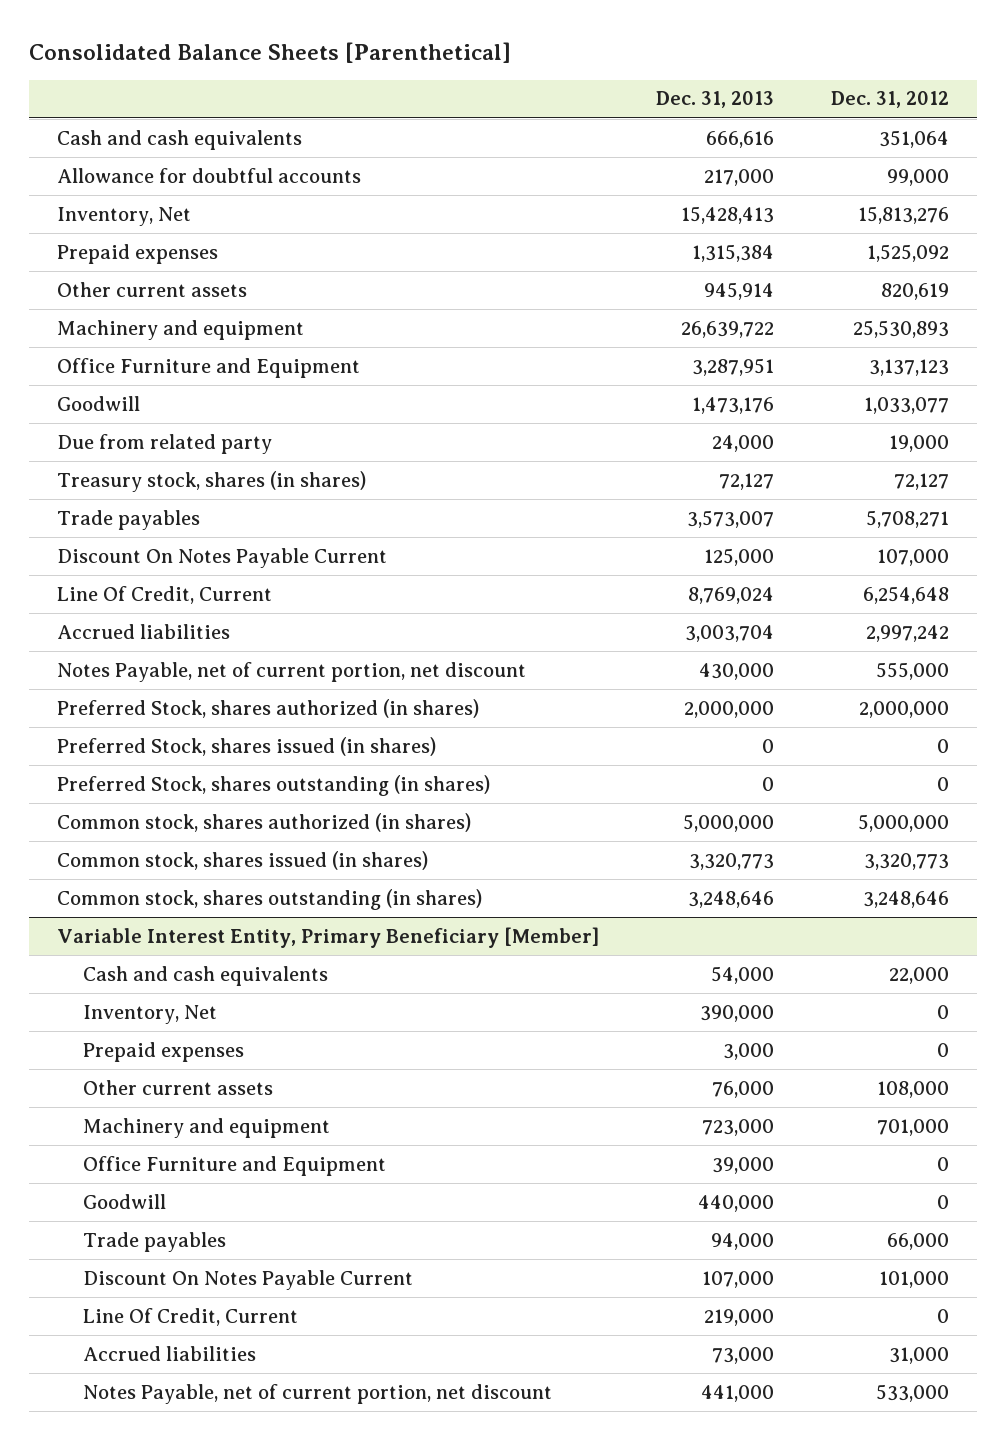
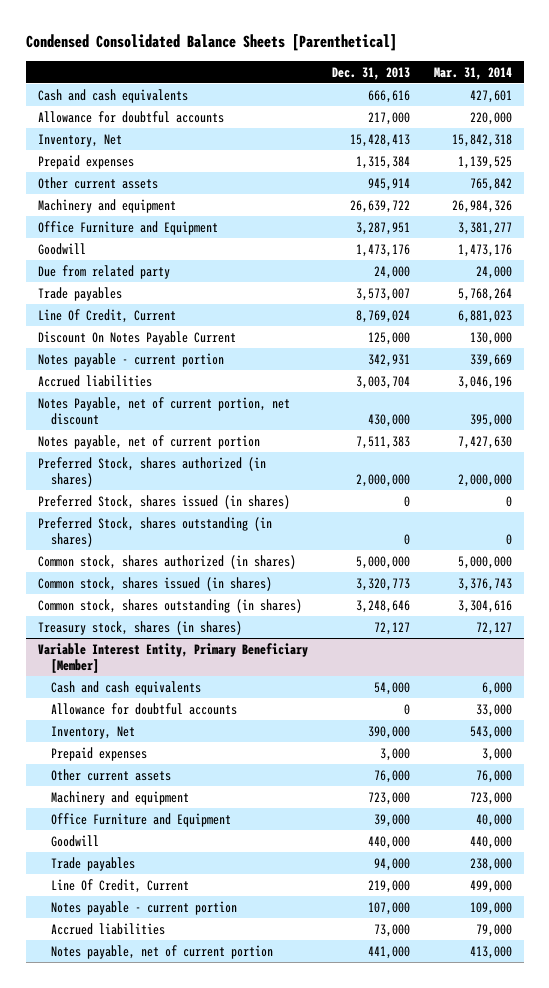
[29,41,512,63] Consolidated Balance Sheets [Parenthetical] -> [25,33,397,51] Condensed Consolidated Balance Sheets [Parenthetical]
[830,91,949,109] Dec. 31, 2012 -> none
none -> [433,66,512,80] Mar. 31, 2014
[57,547,388,568] Discount On Notes Payable Current -> [37,330,236,345] Discount On Notes Payable Current
none -> [37,352,224,367] Notes payable - current portion
none -> [37,434,260,449] Notes payable, net of current portion
[57,470,367,492] Treasury stock, shares (in shares) -> [37,620,242,635] Treasury stock, shares (in shares)
none -> [50,702,237,715] Allowance for doubtful accounts
[83,1269,414,1290] Discount On Notes Payable Current -> none
none -> [50,900,237,915] Notes payable - current portion
[83,1383,553,1404] Notes Payable, net of current portion, net discount -> [50,944,273,959] Notes payable, net of current portion

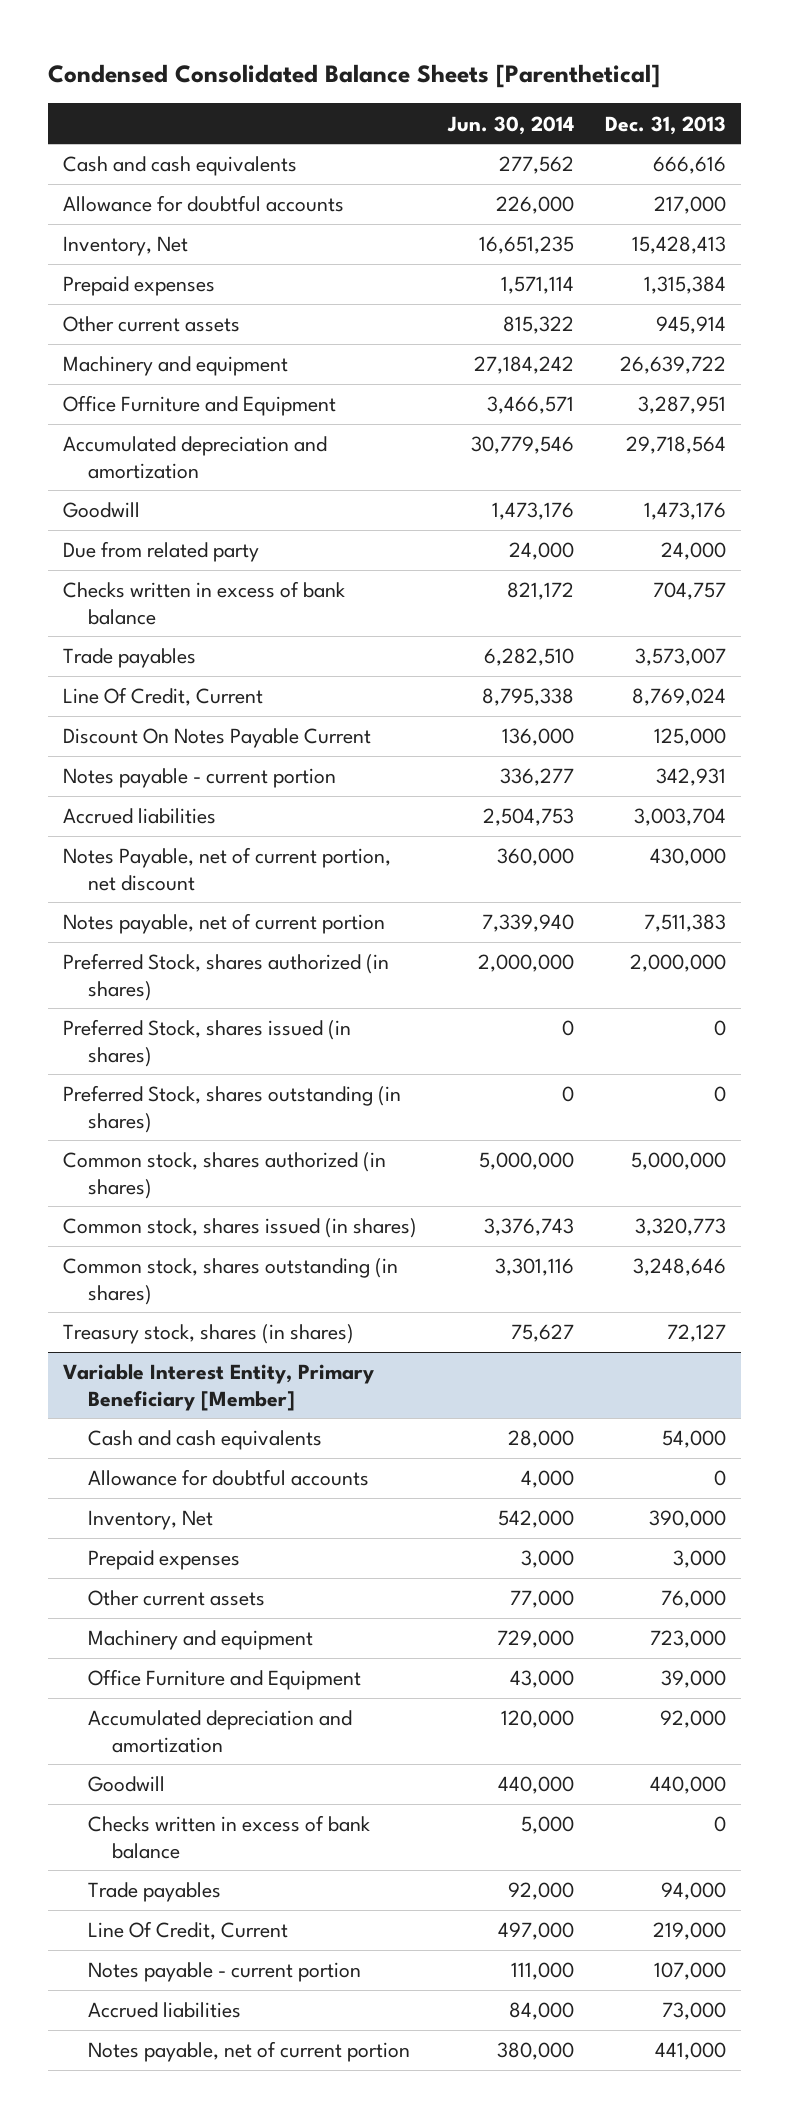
[433,66,512,80] Mar. 31, 2014 -> none
none -> [447,115,575,135] Jun. 30, 2014
none -> [63,436,328,479] Accumulated depreciation and amortization
none -> [63,581,346,625] Checks written in excess of bank balance
none -> [87,1710,352,1753] Accumulated depreciation and amortization
none -> [87,1815,370,1859] Checks written in excess of bank balance

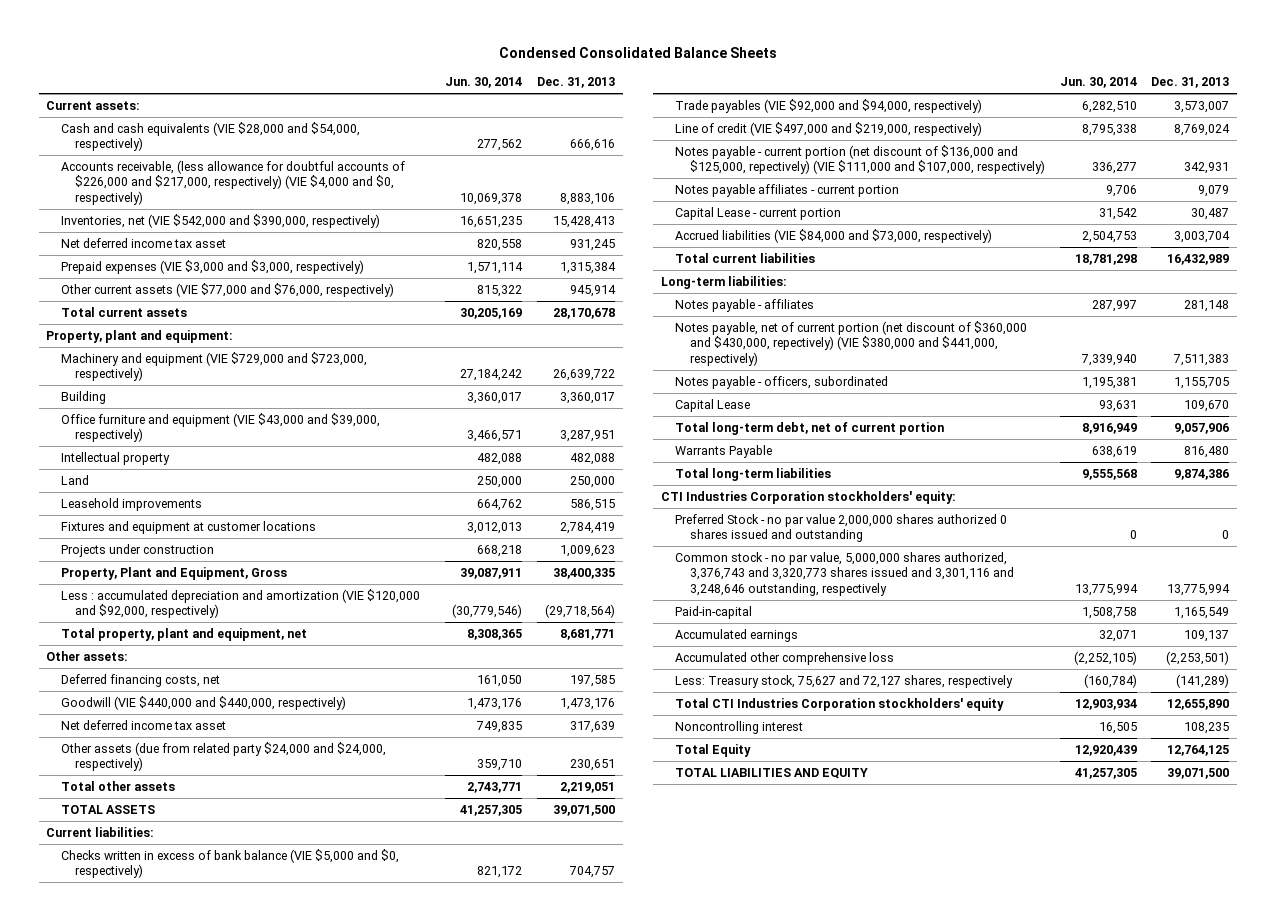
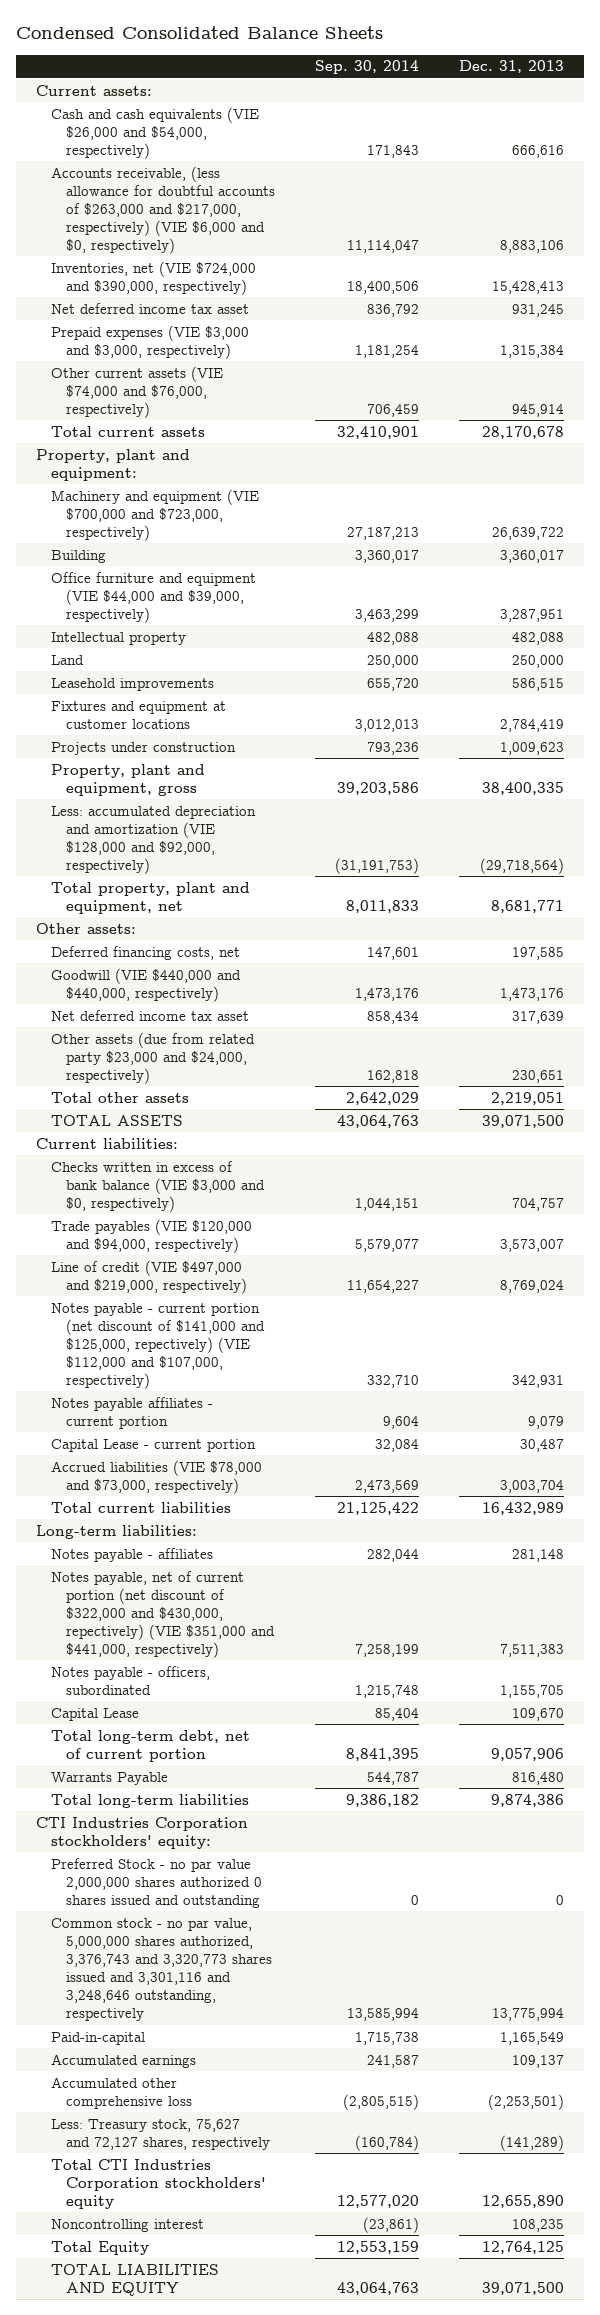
[445,77,523,89] Jun. 30, 2014 -> none
none -> [315,60,420,75] Sep. 30, 2014
[60,121,360,152] Cash and cash equivalents (VIE $28,000 and $54,000, respectively) -> [51,106,260,159] Cash and cash equivalents (VIE $26,000 and $54,000, respectively)
[60,159,405,206] Accounts receivable, (less allowance for doubtful accounts of $226,000 and $217,000, respectively) (VIE $4,000 and $0, respectively) -> [51,165,276,255] Accounts receivable, (less allowance for doubtful accounts of $263,000 and $217,000, respectively) (VIE $6,000 and $0, respectively)
[60,213,380,228] Inventories, net (VIE $542,000 and $390,000, respectively) -> [51,260,257,295] Inventories, net (VIE $724,000 and $390,000, respectively)
[60,282,394,297] Other current assets (VIE $77,000 and $76,000, respectively) -> [51,365,224,418] Other current assets (VIE $74,000 and $76,000, respectively)
[60,351,367,382] Machinery and equipment (VIE $729,000 and $723,000, respectively) -> [51,488,260,541] Machinery and equipment (VIE $700,000 and $723,000, respectively)
[60,412,380,443] Office furniture and equipment (VIE $43,000 and $39,000, respectively) -> [51,571,257,623] Office furniture and equipment (VIE $44,000 and $39,000, respectively)
[60,566,287,580] Property, Plant and Equipment, Gross -> [51,763,206,796] Property, plant and equipment, gross
[60,588,420,619] Less : accumulated depreciation and amortization (VIE $120,000 and $92,000, respectively) -> [51,805,257,875] Less: accumulated depreciation and amortization (VIE $128,000 and $92,000, respectively)
[60,741,386,772] Other assets (due from related party $24,000 and $24,000, respectively) -> [51,1031,256,1084] Other assets (due from related party $23,000 and $24,000, respectively)
[60,848,399,879] Checks written in excess of bank balance (VIE $5,000 and $0, respectively) -> [51,1160,266,1212] Checks written in excess of bank balance (VIE $3,000 and $0, respectively)
[675,98,983,113] Trade payables (VIE $92,000 and $94,000, respectively) -> [51,1218,253,1253] Trade payables (VIE $120,000 and $94,000, respectively)
[675,144,1045,175] Notes payable - current portion (net discount of $136,000 and $125,000, repectively) (VIE $111,000 and $107,000, respectively) -> [51,1302,266,1390] Notes payable - current portion (net discount of $141,000 and $125,000, repectively) (VIE $112,000 and $107,000, respectively)
[675,228,993,243] Accrued liabilities (VIE $84,000 and $73,000, respectively) -> [51,1459,263,1494] Accrued liabilities (VIE $78,000 and $73,000, respectively)
[675,320,1028,367] Notes payable, net of current portion (net discount of $360,000 and $430,000, repectively) (VIE $380,000 and $441,000, respectively) -> [51,1570,276,1659] Notes payable, net of current portion (net discount of $322,000 and $430,000, repectively) (VIE $351,000 and $441,000, respectively)

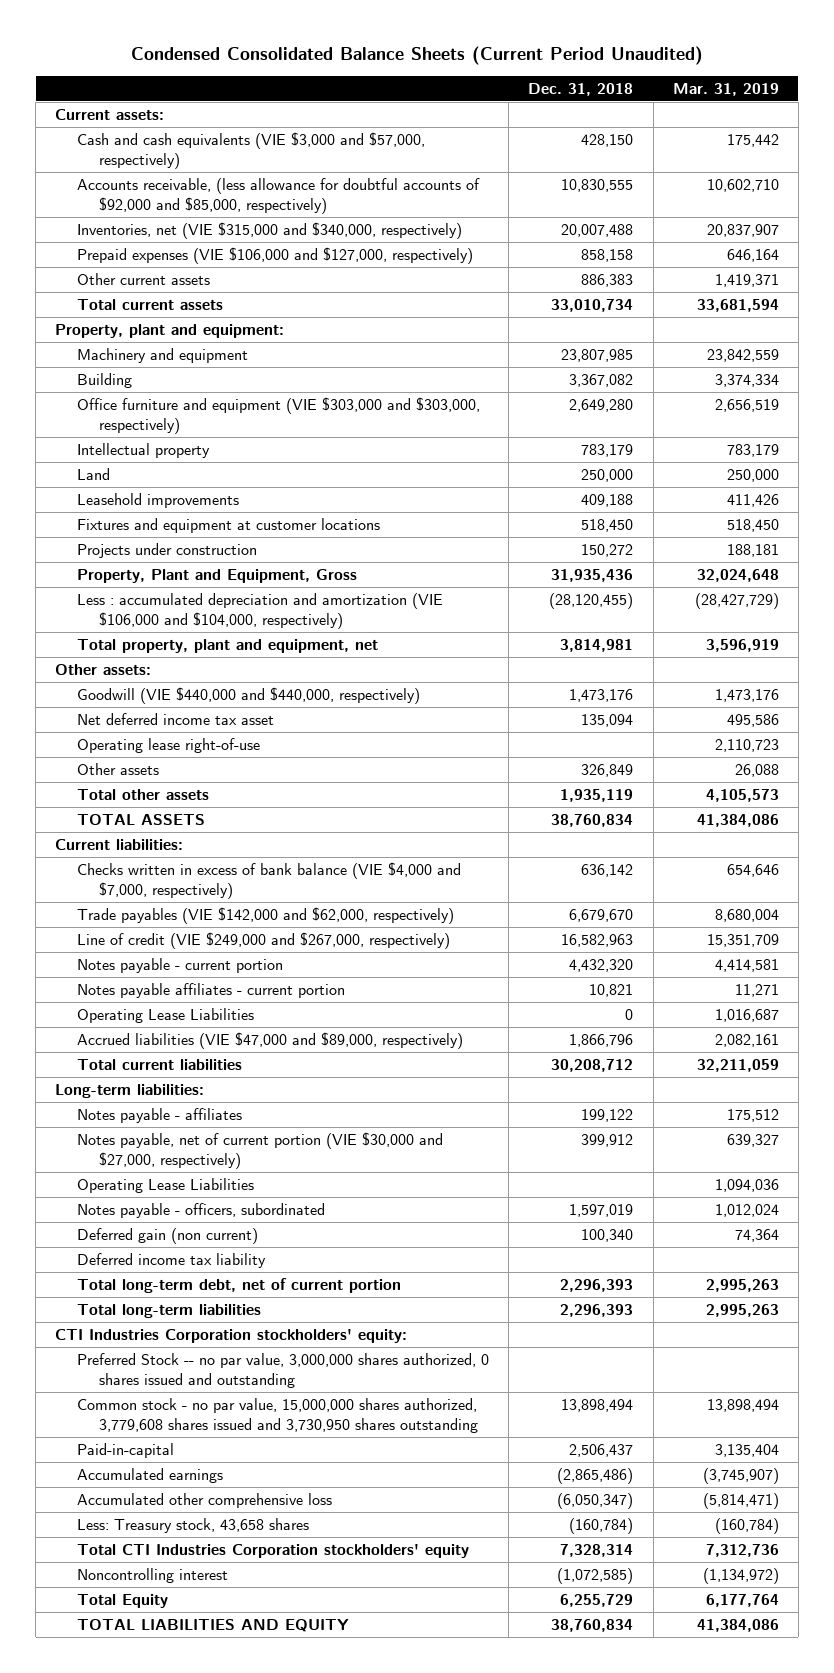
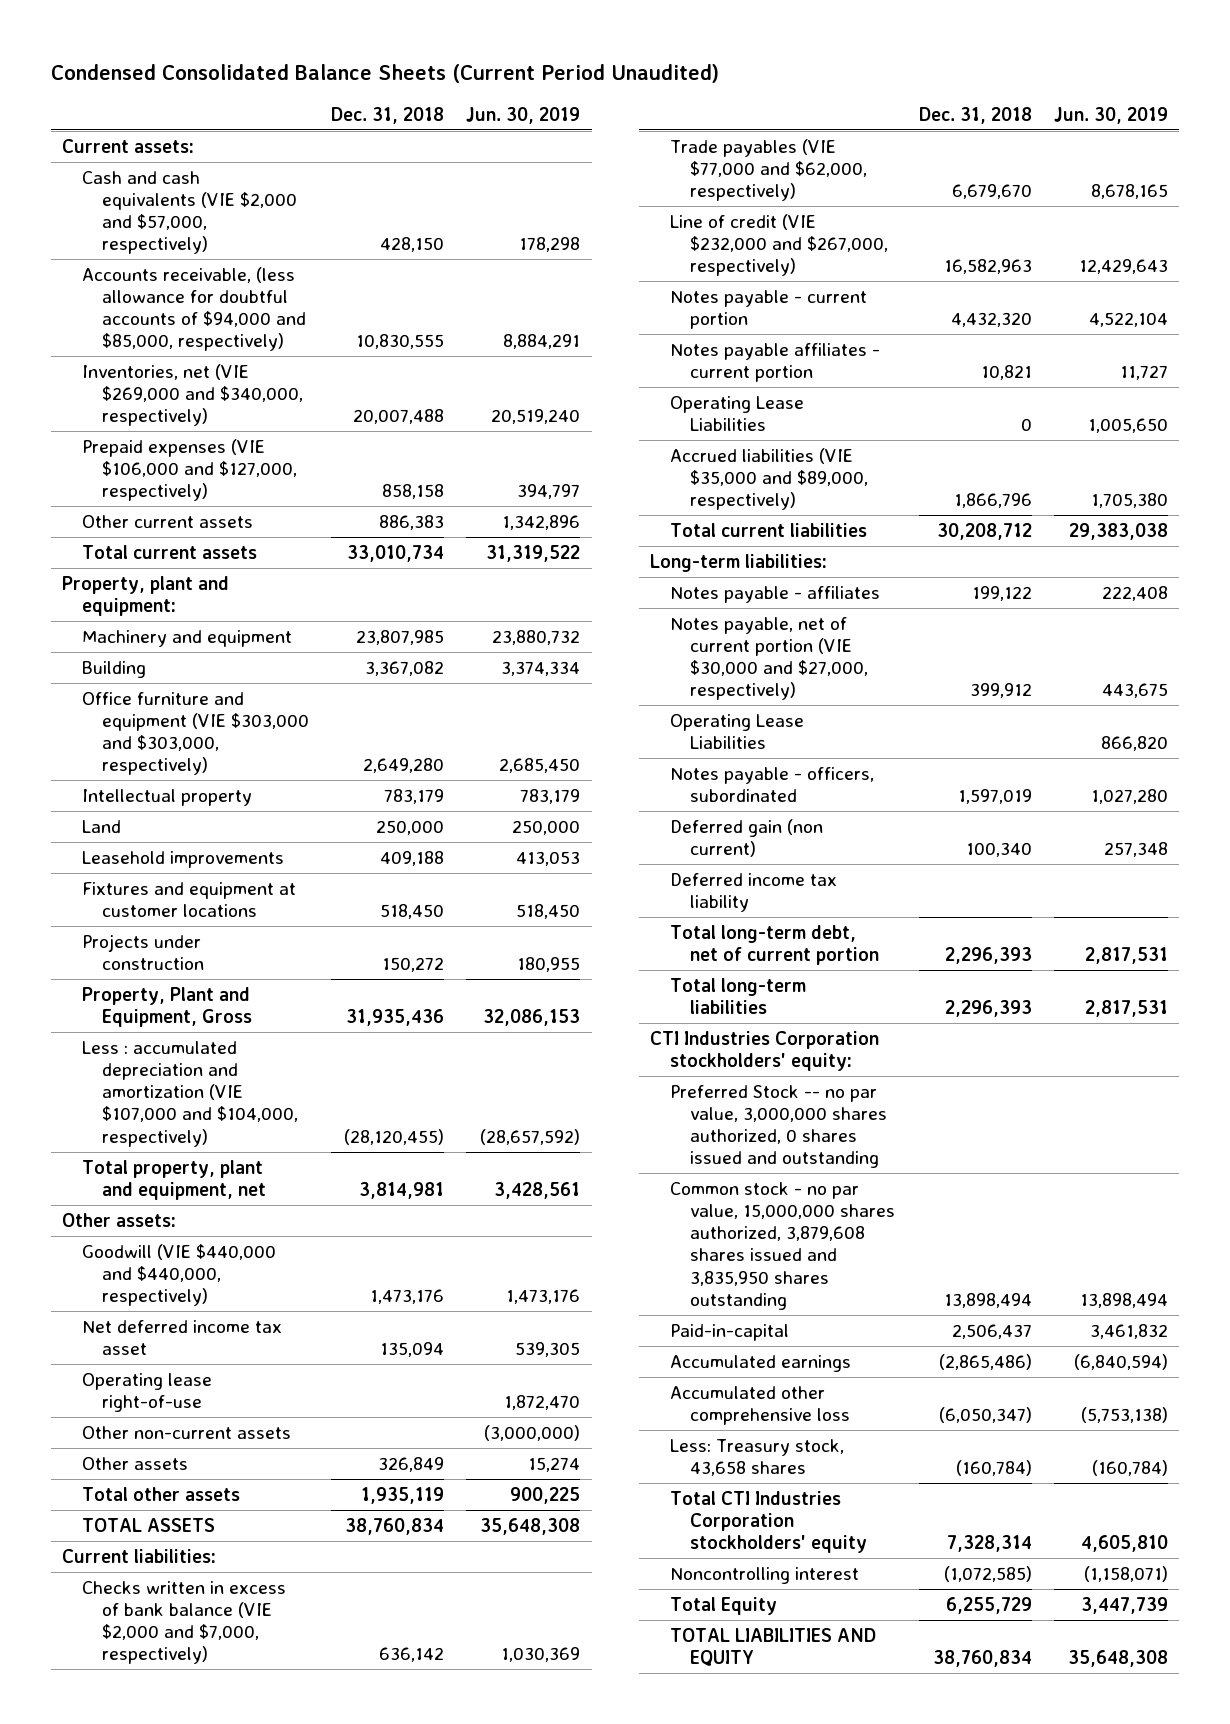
[672,82,779,96] Mar. 31, 2019 -> none
none -> [466,106,581,124] Jun. 30, 2019
[76,131,425,169] Cash and cash equivalents (VIE $3,000 and $57,000, respectively) -> [81,170,297,255] Cash and cash equivalents (VIE $2,000 and $57,000, respectively)
[76,177,480,214] Accounts receivable, (less allowance for doubtful accounts of $92,000 and $85,000, respectively) -> [81,266,306,352] Accounts receivable, (less allowance for doubtful accounts of $94,000 and $85,000, respectively)
[76,221,462,239] Inventories, net (VIE $315,000 and $340,000, respectively) -> [81,363,303,427] Inventories, net (VIE $269,000 and $340,000, respectively)
[76,592,443,629] Less : accumulated depreciation and amortization (VIE $106,000 and $104,000, respectively) -> [81,1040,298,1147] Less : accumulated depreciation and amortization (VIE $107,000 and $104,000, respectively)
none -> [81,1425,291,1439] Other non-current assets
[76,861,461,899] Checks written in excess of bank balance (VIE $4,000 and $7,000, respectively) -> [81,1580,286,1665] Checks written in excess of bank balance (VIE $2,000 and $7,000, respectively)
[76,906,454,924] Trade payables (VIE $142,000 and $62,000, respectively) -> [669,138,867,202] Trade payables (VIE $77,000 and $62,000, respectively)
[76,931,450,949] Line of credit (VIE $249,000 and $267,000, respectively) -> [669,213,888,277] Line of credit (VIE $232,000 and $267,000, respectively)
[76,1031,463,1049] Accrued liabilities (VIE $47,000 and $89,000, respectively) -> [669,447,868,511] Accrued liabilities (VIE $35,000 and $89,000, respectively)
[76,1397,478,1433] Common stock - no par value, 15,000,000 shares authorized, 3,779,608 shares issued and 3,730,950 shares outstanding -> [669,1181,895,1310] Common stock - no par value, 15,000,000 shares authorized, 3,879,608 shares issued and 3,835,950 shares outstanding

